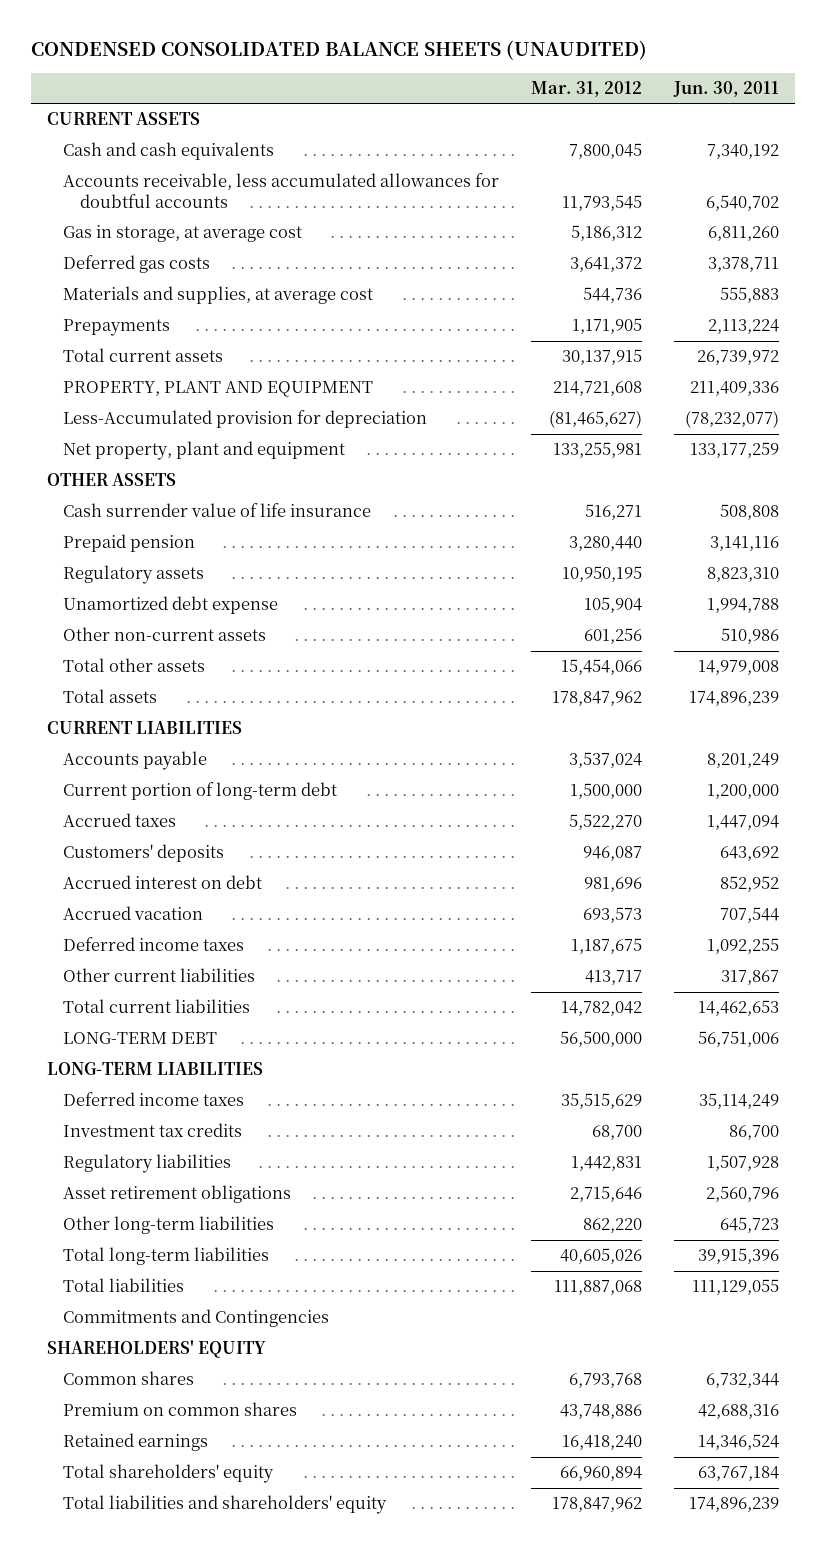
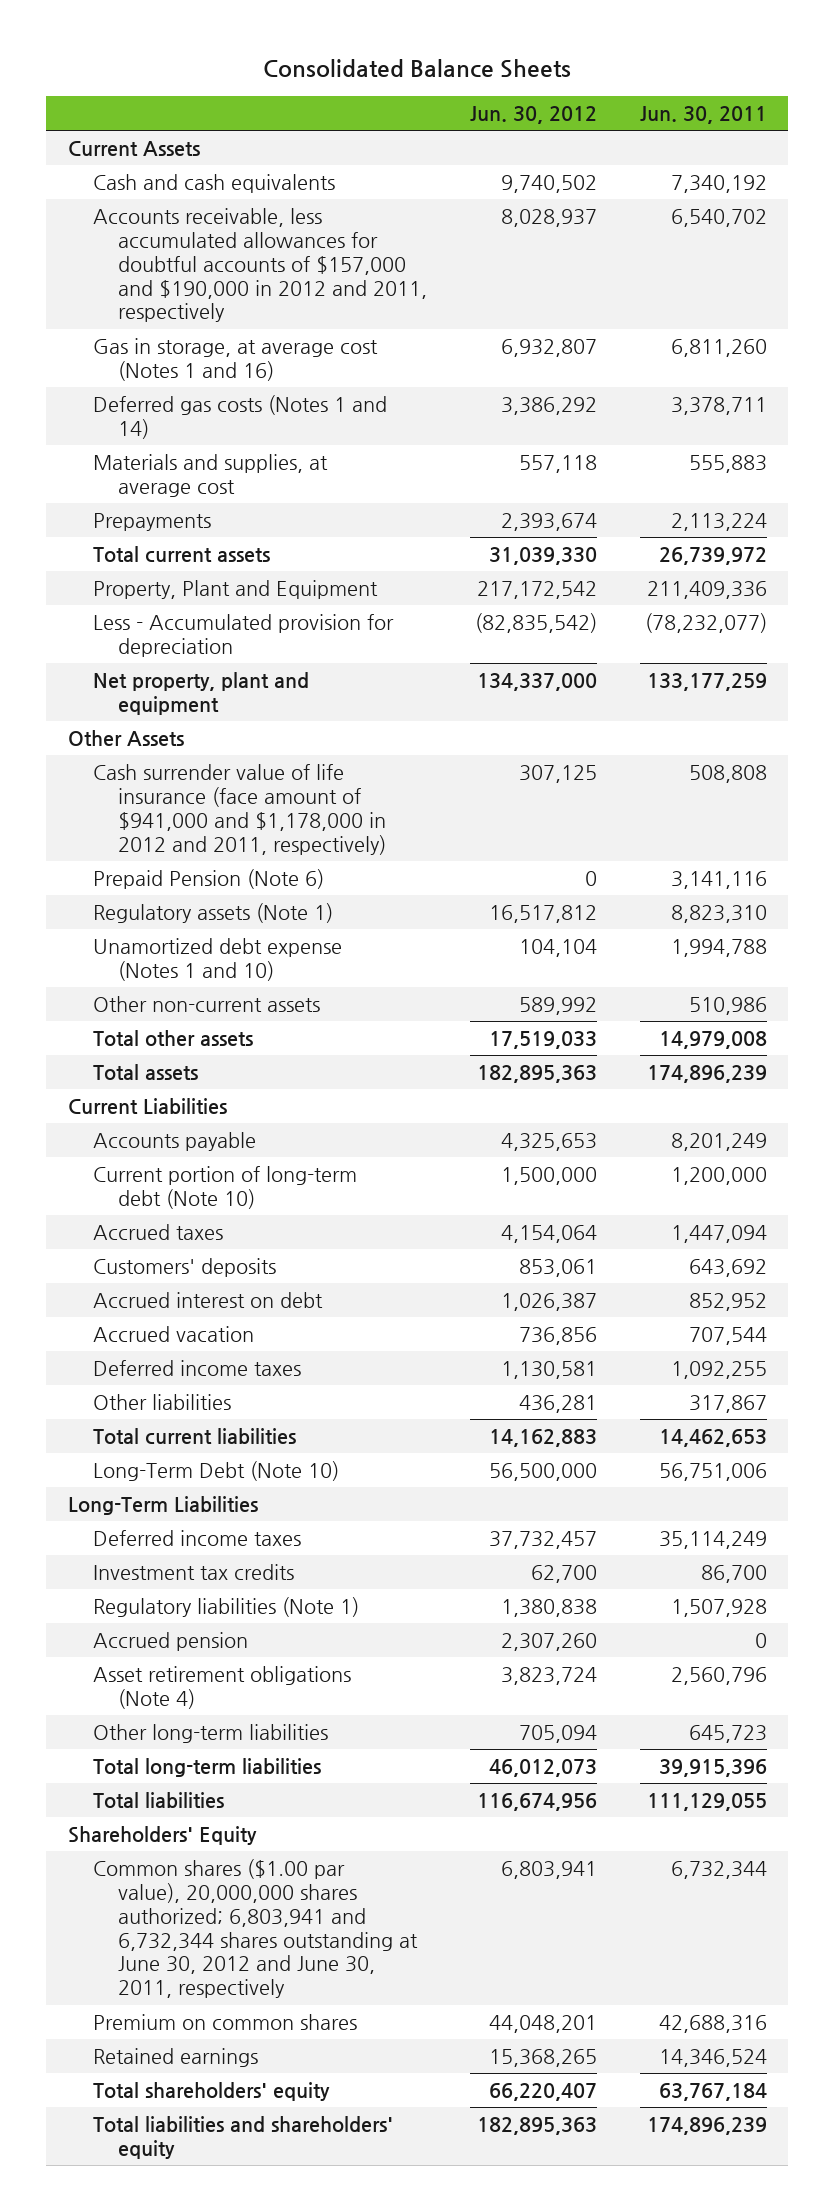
[30,40,647,61] CONDENSED CONSOLIDATED BALANCE SHEETS (UNAUDITED) -> [263,59,572,79] Consolidated Balance Sheets
[531,81,643,98] Mar. 31, 2012 -> none
none -> [469,105,597,124] Jun. 30, 2012
[46,112,200,126] CURRENT ASSETS -> [67,140,200,156] Current Assets
[63,173,500,208] Accounts receivable, less accumulated allowances for doubtful accounts -> [92,207,427,323] Accounts receivable, less accumulated allowances for doubtful accounts of $157,000 and $190,000 in 2012 and 2011, respectively
[63,225,303,243] Gas in storage, at average cost -> [92,337,378,381] Gas in storage, at average cost (Notes 1 and 16)
[63,255,211,274] Deferred gas costs -> [92,394,387,439] Deferred gas costs (Notes 1 and 14)
[63,381,374,398] PROPERTY, PLANT AND EQUIPMENT -> [92,579,378,599] Property, Plant and Equipment
[63,410,428,429] Less-Accumulated provision for depreciation -> [92,613,394,657] Less - Accumulated provision for depreciation
[46,473,176,487] OTHER ASSETS -> [67,729,184,746] Other Assets
[63,503,372,518] Cash surrender value of life insurance -> [92,763,386,855] Cash surrender value of life insurance (face amount of $941,000 and $1,178,000 in 2012 and 2011, respectively)
[63,534,196,553] Prepaid pension -> [92,868,324,889] Prepaid Pension (Note 6)
[63,565,205,585] Regulatory assets -> [92,902,333,923] Regulatory assets (Note 1)
[63,596,279,615] Unamortized debt expense -> [92,937,342,981] Unamortized debt expense (Notes 1 and 10)
[46,721,242,735] CURRENT LIABILITIES -> [67,1097,227,1114] Current Liabilities
[63,782,338,801] Current portion of long-term debt -> [92,1165,357,1209] Current portion of long-term debt (Note 10)
[63,968,256,983] Other current liabilities -> [92,1393,231,1410] Other liabilities
[63,1032,218,1045] LONG-TERM DEBT -> [92,1460,339,1481] Long-Term Debt (Note 10)
[46,1062,263,1076] LONG-TERM LIABILITIES -> [67,1495,258,1515] Long-Term Liabilities
[63,1154,232,1174] Regulatory liabilities -> [92,1596,359,1617] Regulatory liabilities (Note 1)
none -> [92,1631,248,1651] Accrued pension
[63,1185,292,1204] Asset retirement obligations -> [92,1665,351,1709] Asset retirement obligations (Note 4)
[63,1309,330,1328] Commitments and Contingencies -> none
[46,1340,266,1359] SHAREHOLDERS' EQUITY -> [67,1825,257,1845] Shareholders' Equity
[63,1371,195,1386] Common shares -> [92,1858,418,1999] Common shares ($1.00 par value), 20,000,000 shares authorized; 6,803,941 and 6,732,344 shares outstanding at June 30, 2012 and June 30, 2011, respectively

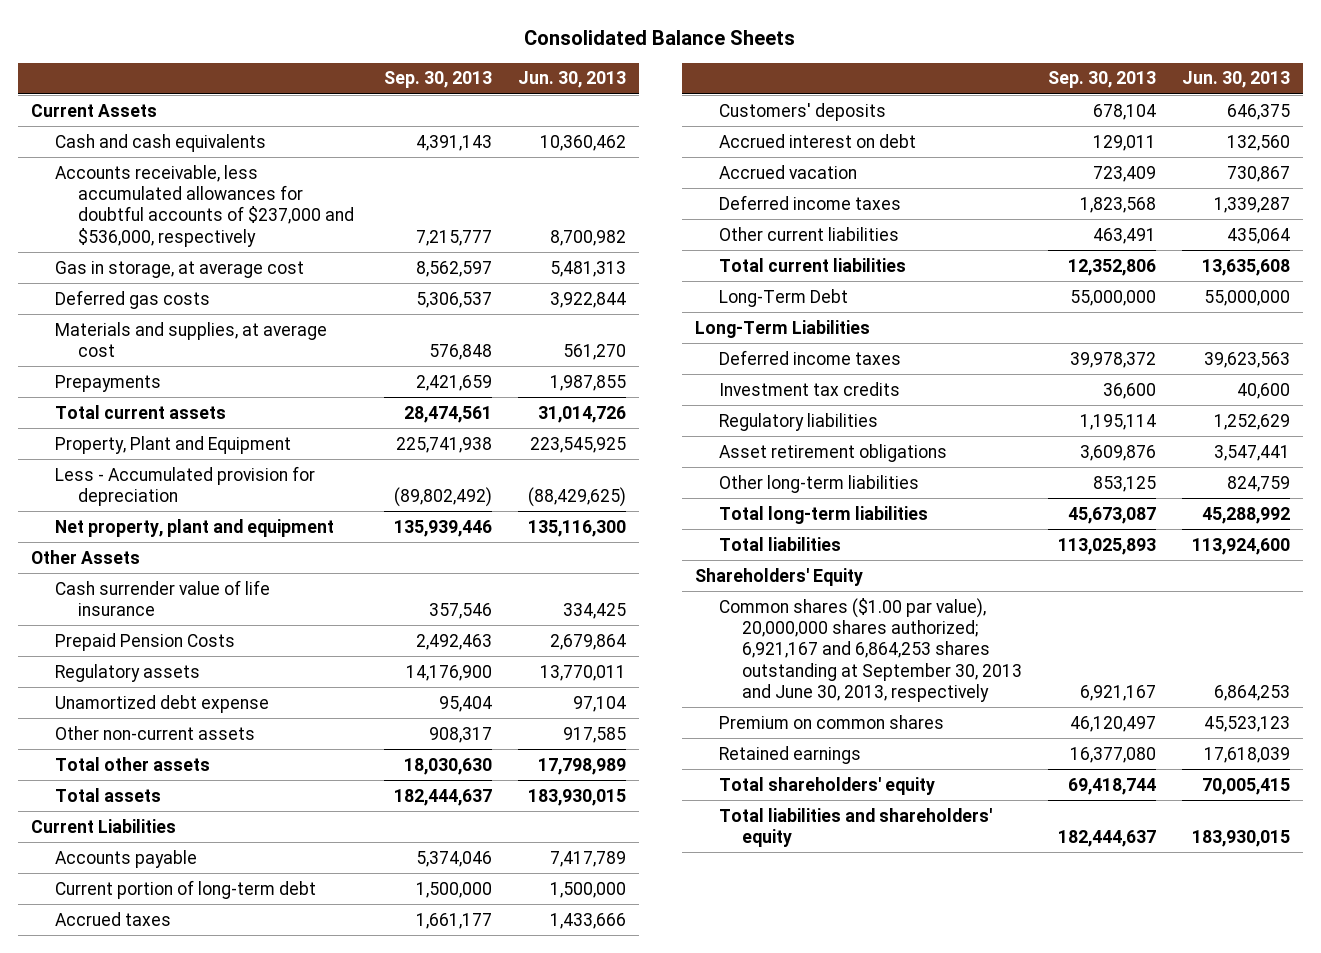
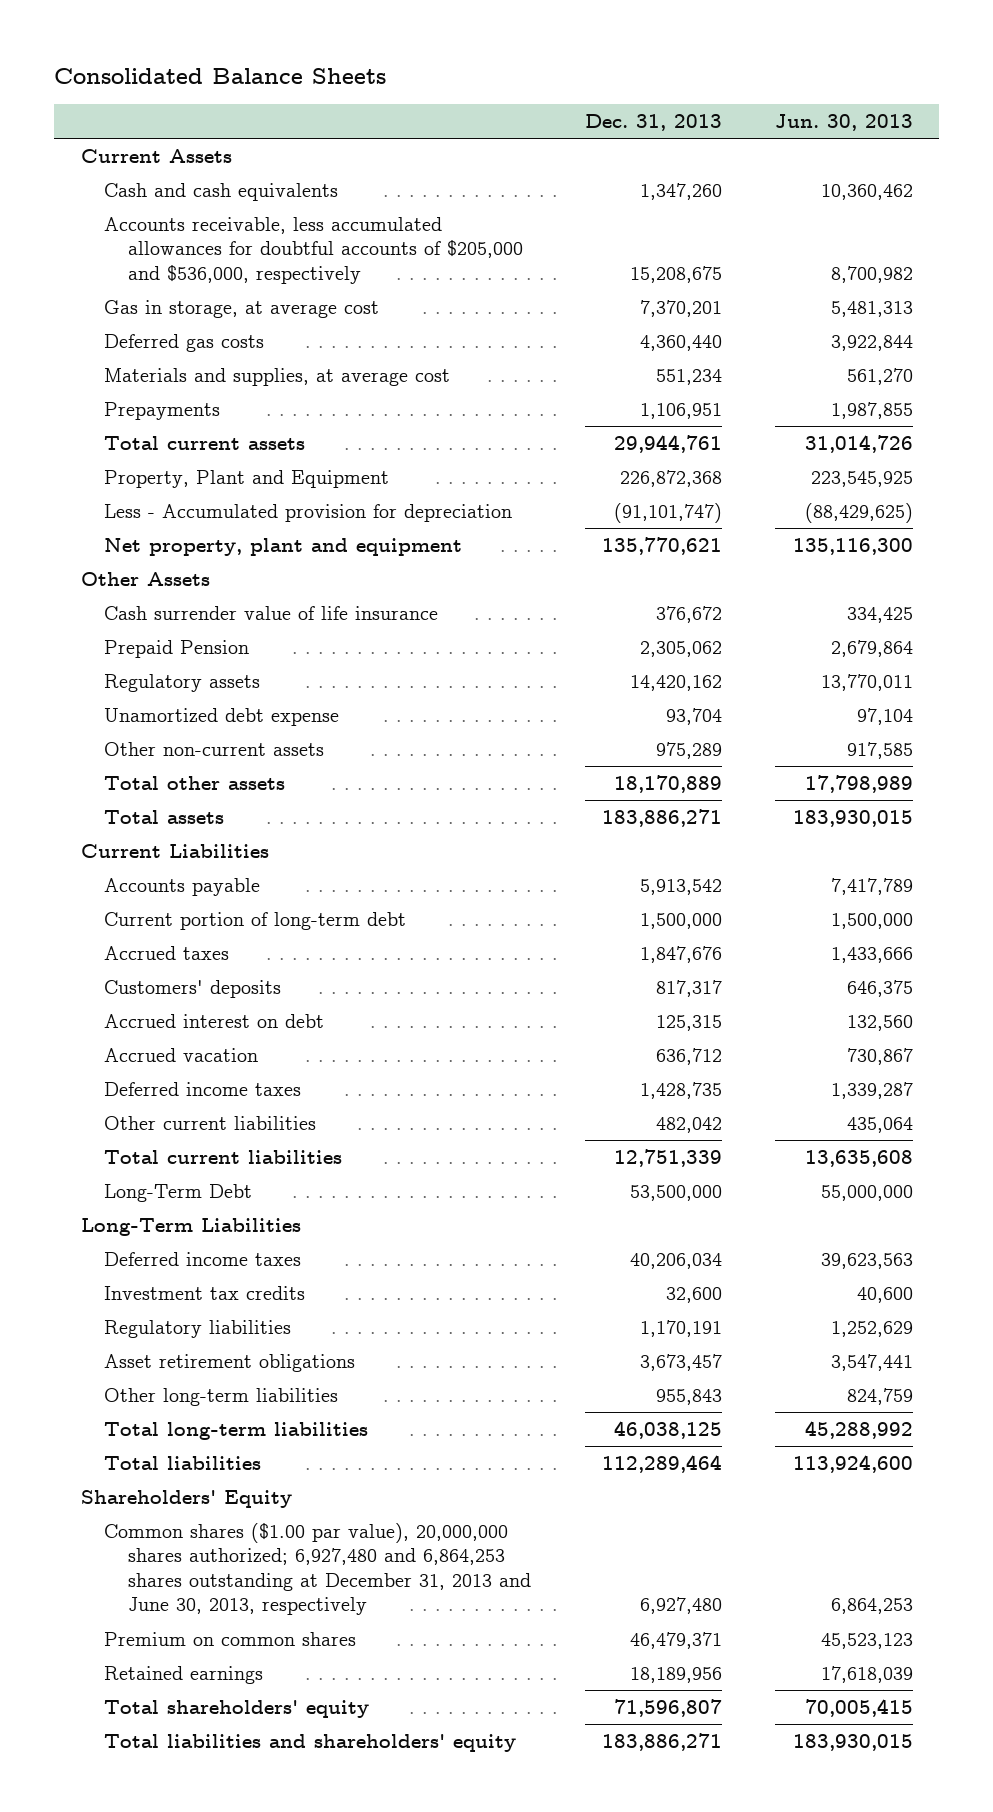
[383,71,492,89] Sep. 30, 2013 -> none
none -> [584,113,722,131] Dec. 31, 2013
[54,164,355,247] Accounts receivable, less accumulated allowances for doubtful accounts of $237,000 and $536,000, respectively -> [104,216,524,284] Accounts receivable, less accumulated allowances for doubtful accounts of $205,000 and $536,000, respectively
[54,632,235,651] Prepaid Pension Costs -> [104,639,250,658] Prepaid Pension
[718,597,1023,703] Common shares ($1.00 par value), 20,000,000 shares authorized; 6,921,167 and 6,864,253 shares outstanding at September 30, 2013 and June 30, 2013, respectively -> [104,1522,532,1616] Common shares ($1.00 par value), 20,000,000 shares authorized; 6,927,480 and 6,864,253 shares outstanding at December 31, 2013 and June 30, 2013, respectively

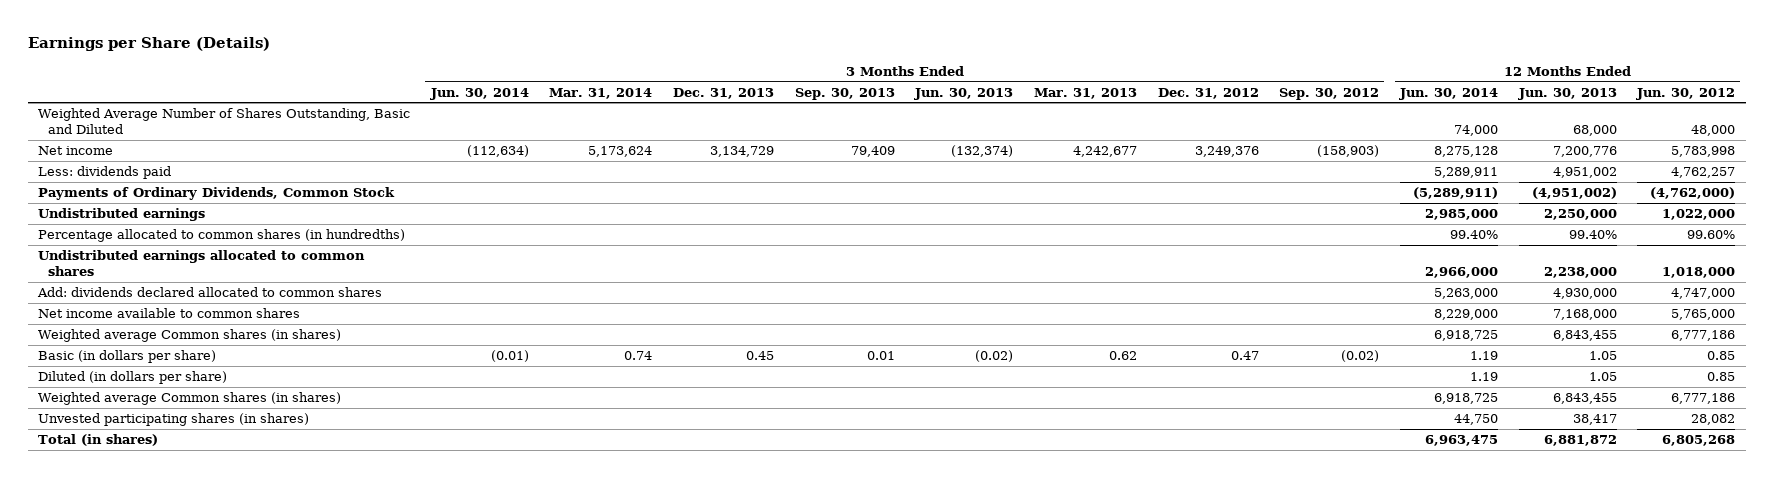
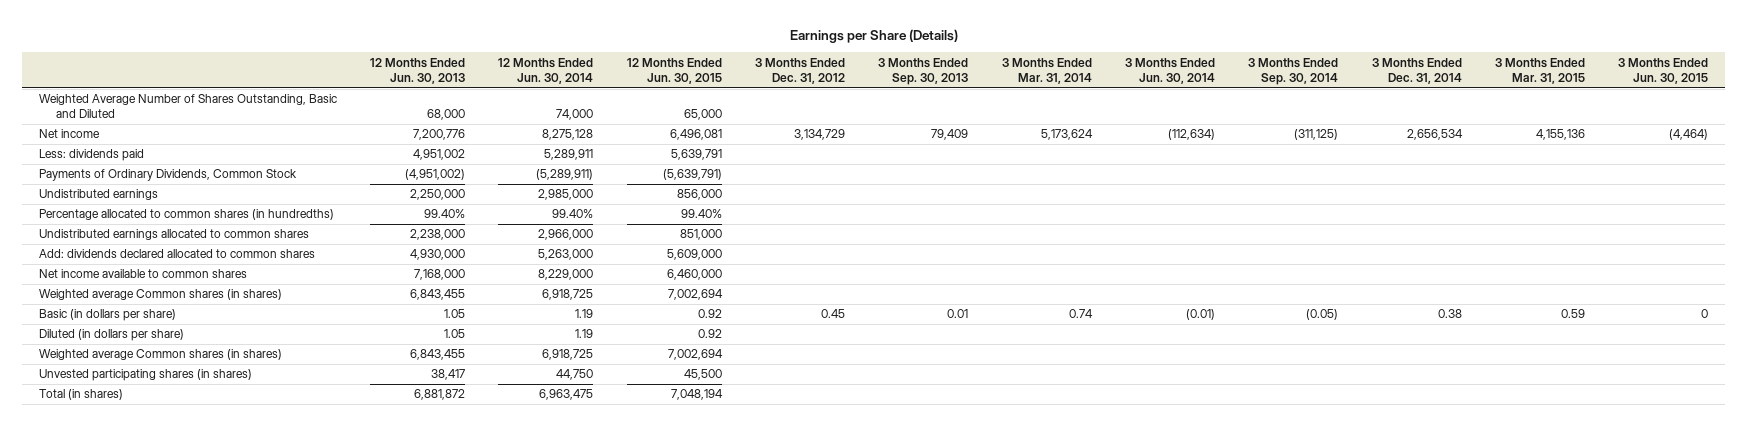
[672,87,774,99] Dec. 31, 2013 -> none
[914,87,1014,100] Jun. 30, 2013 -> none
[1033,87,1137,99] Mar. 31, 2013 -> none
[1279,87,1380,100] Sep. 30, 2012 -> none
[1636,87,1736,100] Jun. 30, 2012 -> none
none -> [626,57,722,84] 12 Months Ended Jun. 30, 2015
none -> [1248,57,1339,85] 3 Months Ended Sep. 30, 2014
none -> [1371,57,1462,84] 3 Months Ended Dec. 31, 2014
none -> [1495,57,1586,84] 3 Months Ended Mar. 31, 2015
none -> [1618,57,1709,84] 3 Months Ended Jun. 30, 2015
[1194,146,1259,158] 3,249,376 -> [794,129,846,141] 3,134,729
[1230,351,1259,361] 0.47 -> [821,309,846,319] 0.45

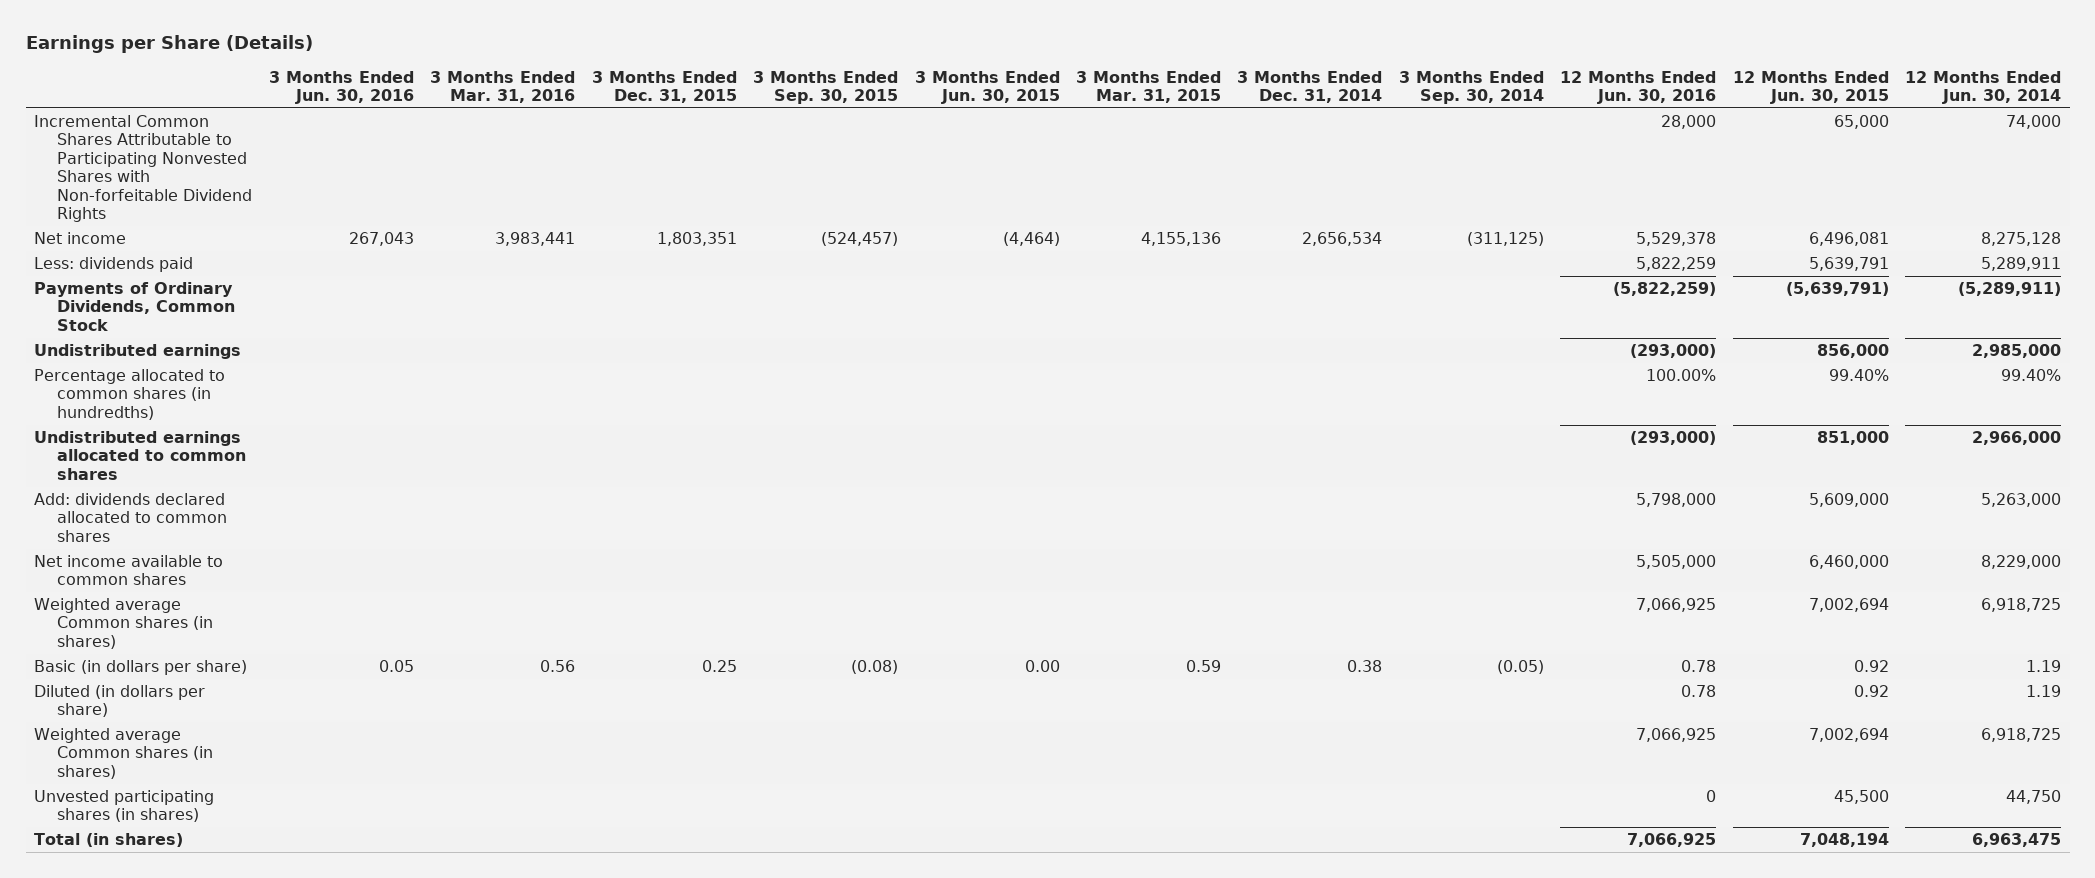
[369,57,465,84] 12 Months Ended Jun. 30, 2013 -> none
[755,57,846,84] 3 Months Ended Dec. 31, 2012 -> none
[878,57,969,85] 3 Months Ended Sep. 30, 2013 -> none
[1001,57,1092,84] 3 Months Ended Mar. 31, 2014 -> none
[1125,57,1216,84] 3 Months Ended Jun. 30, 2014 -> none
none -> [268,70,414,105] 3 Months Ended Jun. 30, 2016
none -> [430,70,576,104] 3 Months Ended Mar. 31, 2016
none -> [591,70,737,104] 3 Months Ended Dec. 31, 2015
none -> [753,70,899,105] 3 Months Ended Sep. 30, 2015
none -> [1560,70,1717,105] 12 Months Ended Jun. 30, 2016
[38,94,337,119] Weighted Average Number of Shares Outstanding, Basic and Diluted -> [33,115,253,222] Incremental Common Shares Attributable to Participating Nonvested Shares with Non-forfeitable Dividend Rights
[1701,309,1709,319] 0 -> [1024,660,1060,673] 0.00

